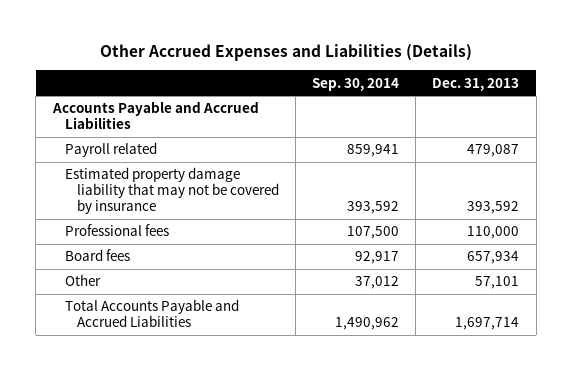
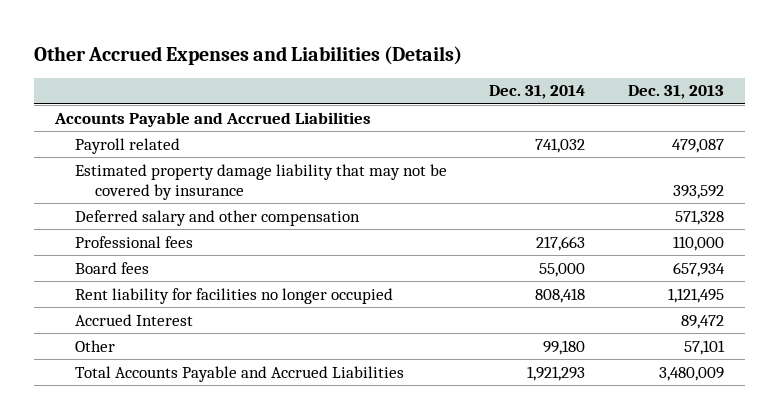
[312,77,400,91] Sep. 30, 2014 -> none
none -> [489,85,586,100] Dec. 31, 2014
none -> [75,209,361,226] Deferred salary and other compensation
none -> [75,287,394,304] Rent liability for facilities no longer occupied
none -> [75,313,194,326] Accrued Interest
[455,317,520,331] 1,697,714 -> [658,366,724,381] 3,480,009

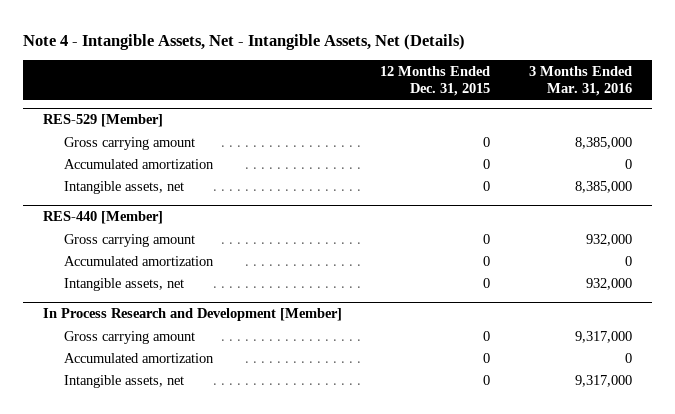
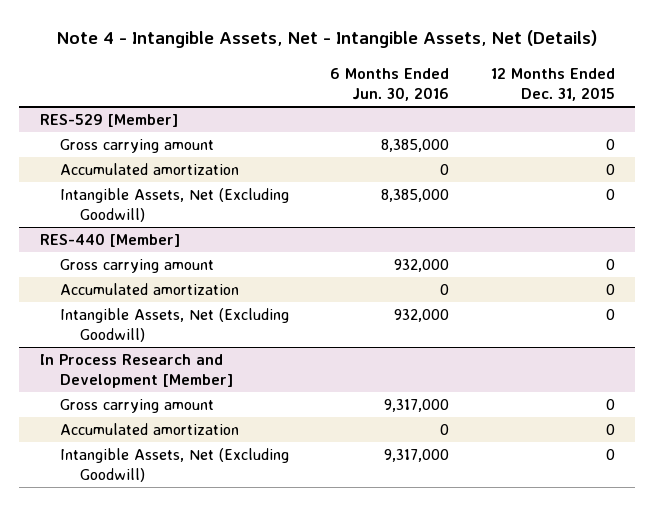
[529,65,633,96] 3 Months Ended Mar. 31, 2016 -> none
none -> [330,67,450,101] 6 Months Ended Jun. 30, 2016
[64,180,185,194] Intangible assets, net -> [60,188,290,223] Intangible Assets, Net (Excluding Goodwill)
[64,277,185,291] Intangible assets, net -> [60,308,290,343] Intangible Assets, Net (Excluding Goodwill)
[64,374,185,388] Intangible assets, net -> [60,448,290,483] Intangible Assets, Net (Excluding Goodwill)

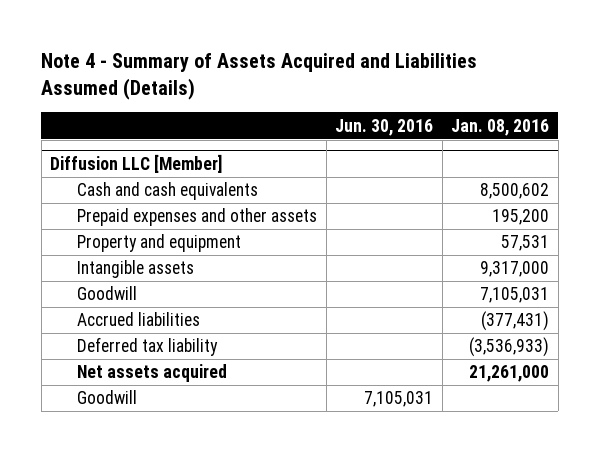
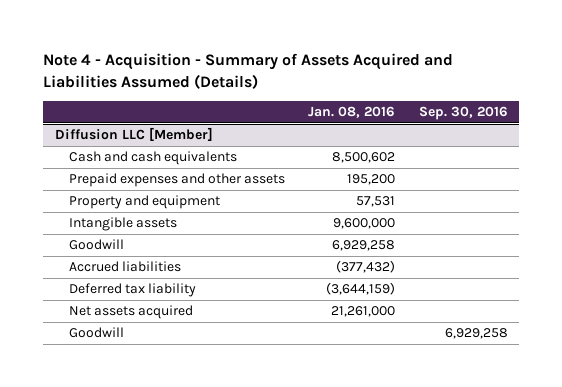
[41,52,478,100] Note 4 - Summary of Assets Acquired and Liabilities Assumed (Details) -> [43,52,454,89] Note 4 - Acquisition - Summary of Assets Acquired and Liabilities Assumed (Details)
[335,118,434,136] Jun. 30, 2016 -> none
none -> [418,106,508,121] Sep. 30, 2016
[480,261,550,278] 9,317,000 -> [333,218,396,230] 9,600,000
[480,287,550,304] 7,105,031 -> [332,240,396,252] 6,929,258
[481,311,550,332] (377,431) -> [336,260,396,274] (377,432)
[469,337,550,358] (3,536,933) -> [326,282,396,296] (3,644,159)

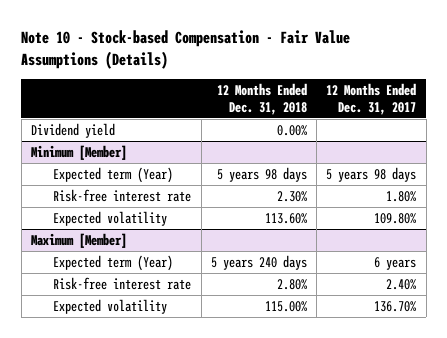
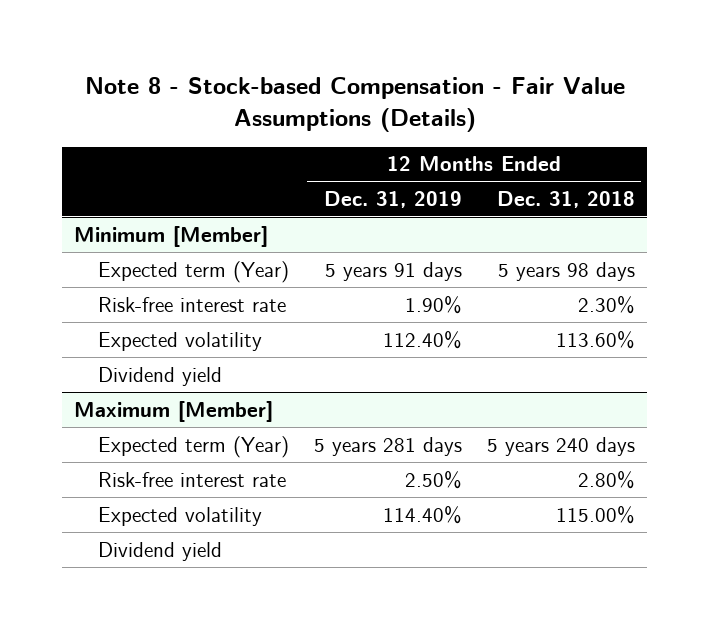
[21,29,351,69] Note 10 - Stock-based Compensation - Fair Value Assumptions (Details) -> [84,76,625,133] Note 8 - Stock-based Compensation - Fair Value Assumptions (Details)
[326,82,417,115] 12 Months Ended Dec. 31, 2017 -> none
none -> [323,190,462,208] Dec. 31, 2019
[30,122,115,138] Dividend yield -> none
none -> [97,366,222,386] Dividend yield
none -> [97,541,222,561] Dividend yield

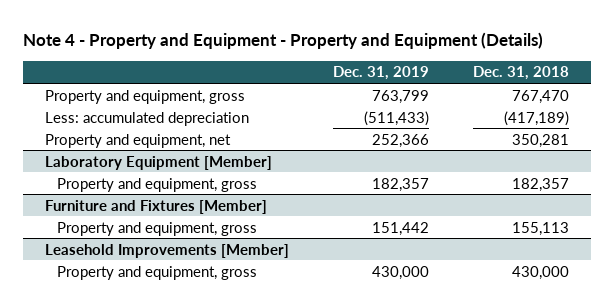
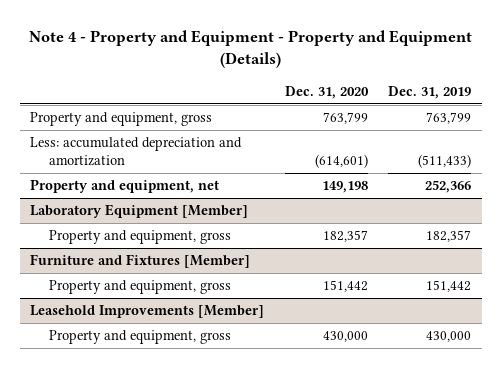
[473,66,570,81] Dec. 31, 2018 -> none
none -> [284,85,369,99] Dec. 31, 2020
[44,111,249,126] Less: accumulated depreciation -> [30,137,243,166] Less: accumulated depreciation and amortization

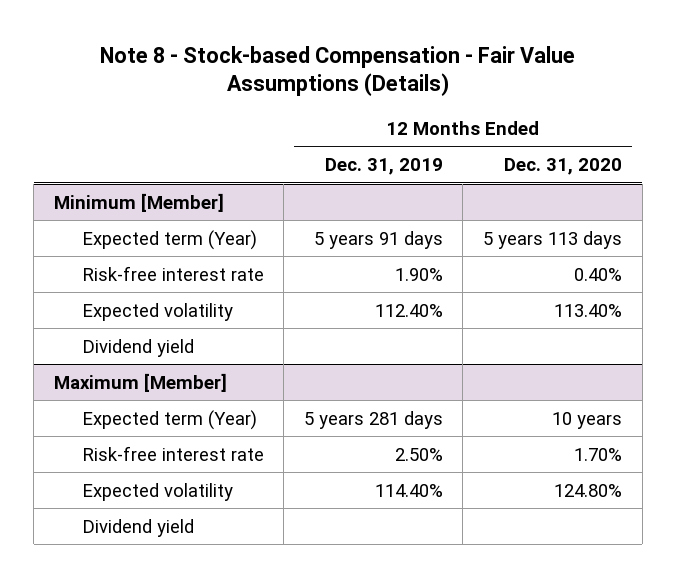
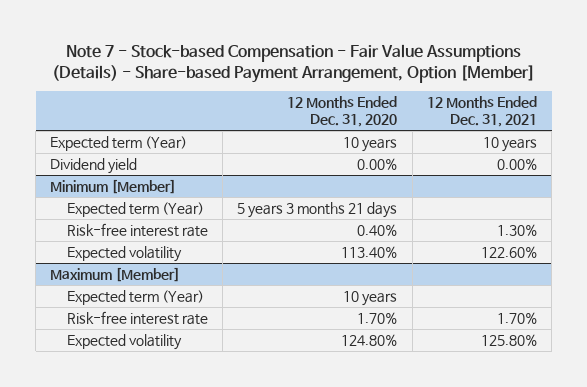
[99,45,575,97] Note 8 - Stock-based Compensation - Fair Value Assumptions (Details) -> [51,43,535,83] Note 7 - Stock-based Compensation - Fair Value Assumptions (Details) - Share-based Payment Arrangement, Option [Member]
[324,158,443,176] Dec. 31, 2019 -> none
none -> [426,96,537,128] 12 Months Ended Dec. 31, 2021
none -> [50,135,188,151] Expected term (Year)
none -> [50,157,138,174] Dividend yield
[483,230,623,249] 5 years 113 days -> [237,201,398,218] 5 years 3 months 21 days
[81,338,194,357] Dividend yield -> none
[81,518,194,537] Dividend yield -> none

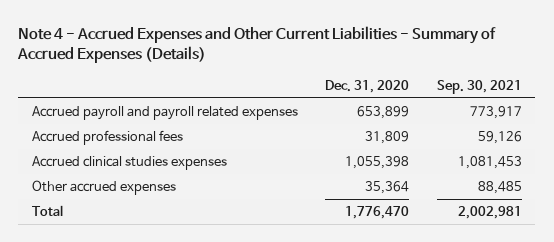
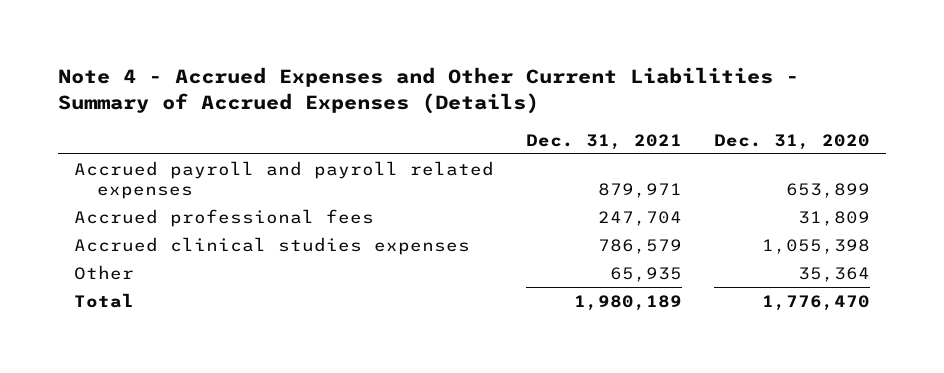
[436,79,522,94] Sep. 30, 2021 -> none
none -> [526,133,683,150] Dec. 31, 2021
[32,180,177,196] Other accrued expenses -> [73,264,134,280] Other

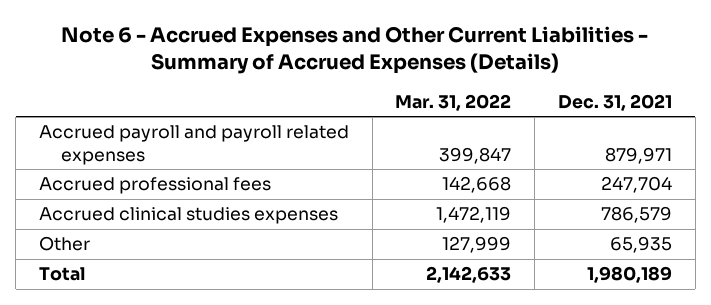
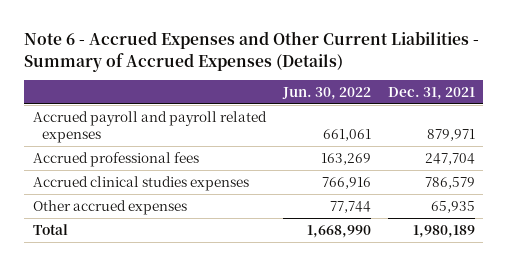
[395,93,512,111] Mar. 31, 2022 -> none
none -> [281,86,371,100] Jun. 30, 2022
[38,236,90,252] Other -> [32,199,187,215] Other accrued expenses

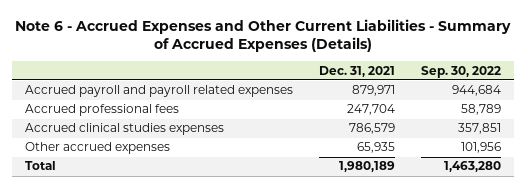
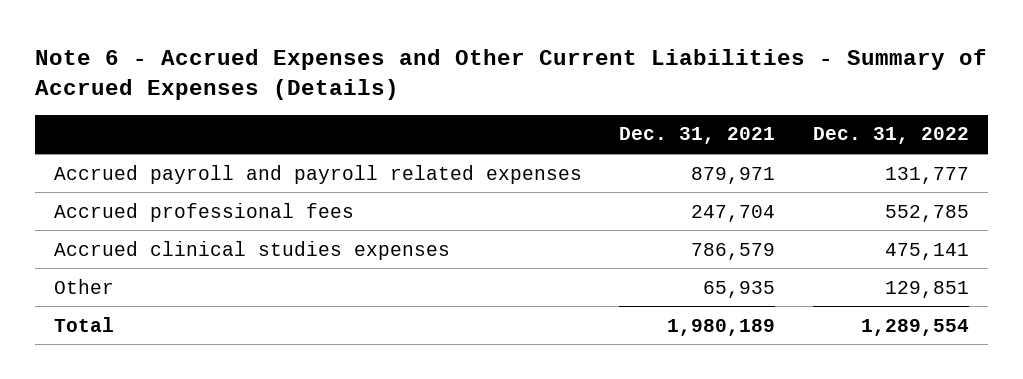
[420,65,501,78] Sep. 30, 2022 -> none
none -> [812,127,969,145] Dec. 31, 2022
[25,142,171,155] Other accrued expenses -> [53,278,114,294] Other

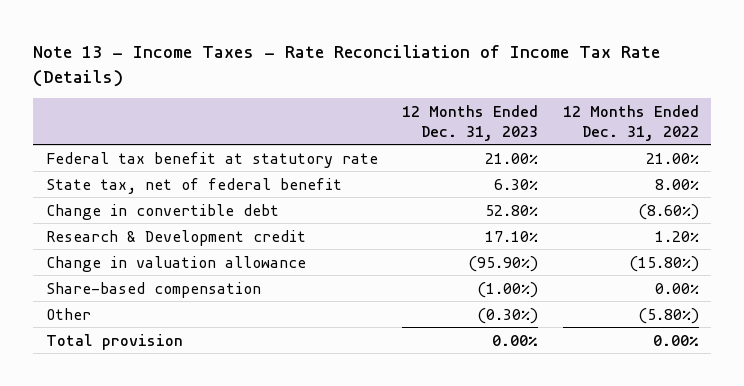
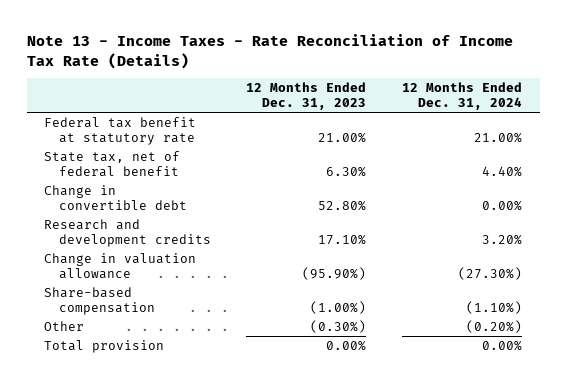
[562,105,699,141] 12 Months Ended Dec. 31, 2022 -> none
none -> [402,81,523,111] 12 Months Ended Dec. 31, 2024
[45,229,306,246] Research & Development credit -> [44,218,211,248] Research and development credits

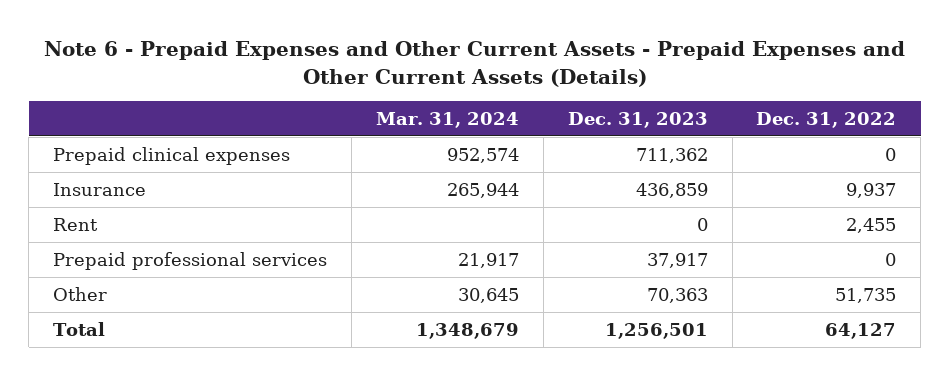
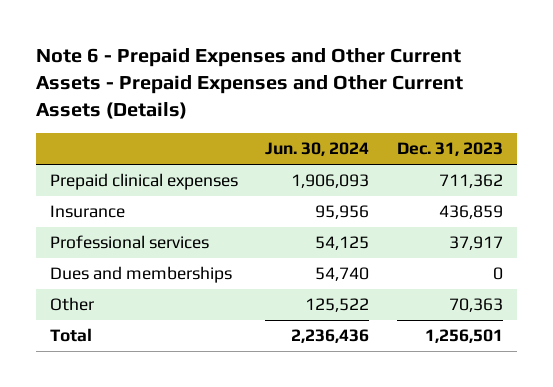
[375,111,519,128] Mar. 31, 2024 -> none
[756,111,897,128] Dec. 31, 2022 -> none
none -> [265,142,370,157] Jun. 30, 2024
[53,217,99,231] Rent -> none
[53,251,328,270] Prepaid professional services -> [49,235,209,250] Professional services
none -> [49,266,232,284] Dues and memberships

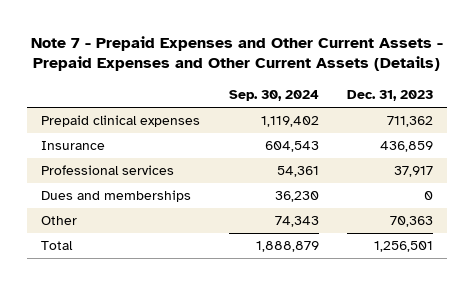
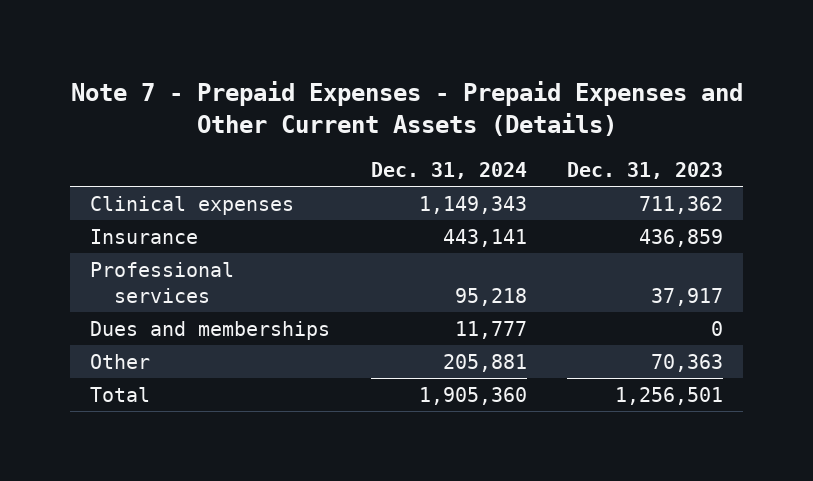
[31,35,444,72] Note 7 - Prepaid Expenses and Other Current Assets - Prepaid Expenses and Other Current Assets (Details) -> [70,81,743,136] Note 7 - Prepaid Expenses - Prepaid Expenses and Other Current Assets (Details)
[228,89,319,101] Sep. 30, 2024 -> none
none -> [370,162,527,180] Dec. 31, 2024
[41,115,201,128] Prepaid clinical expenses -> [90,195,295,215] Clinical expenses

